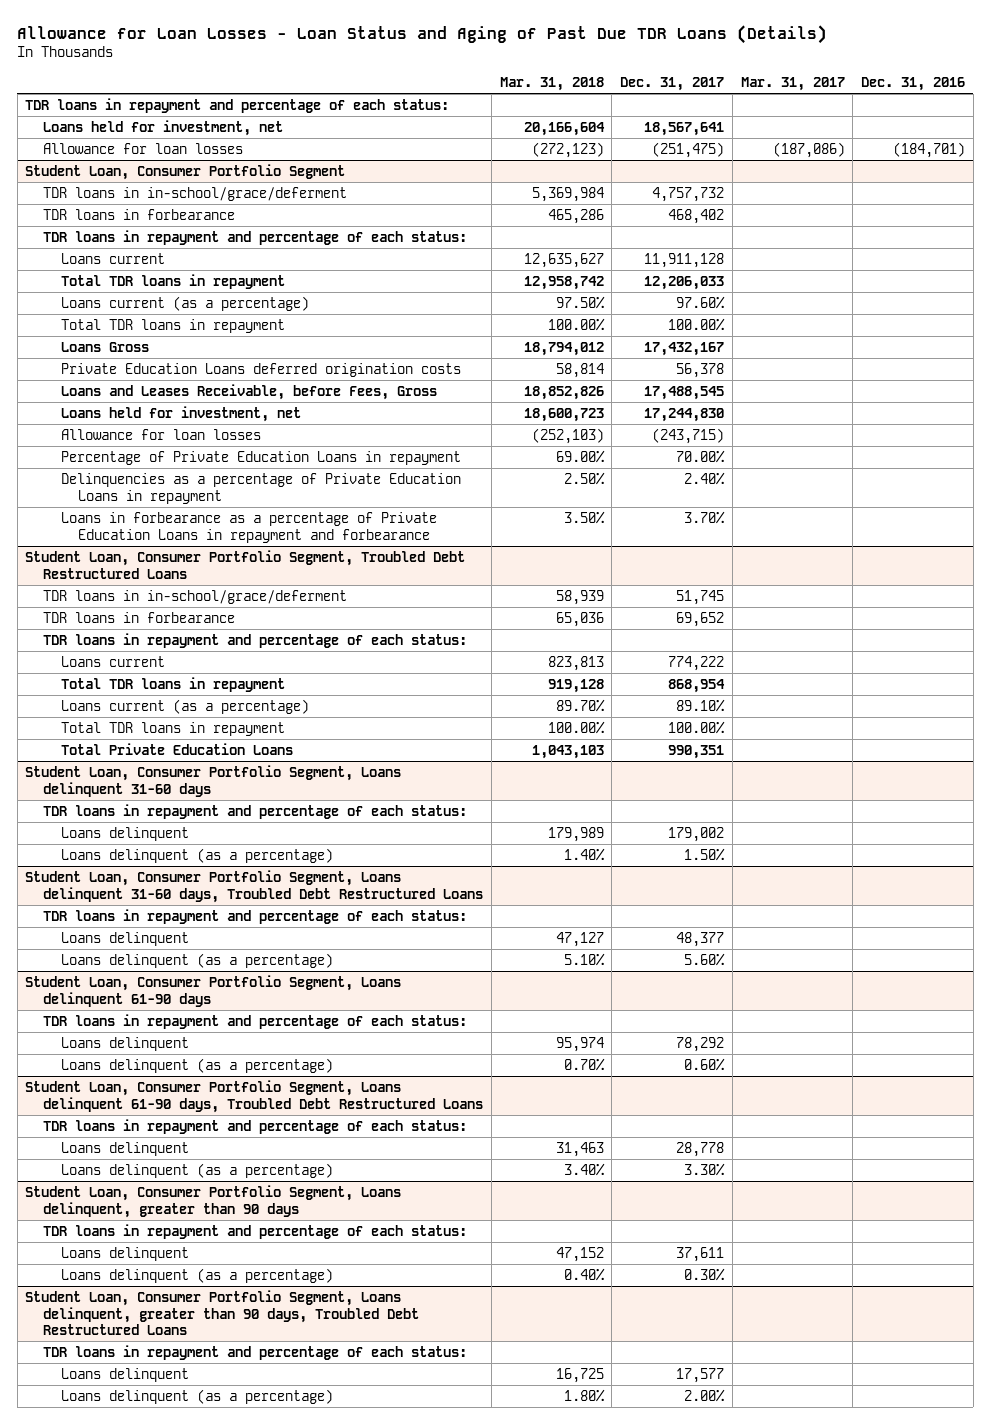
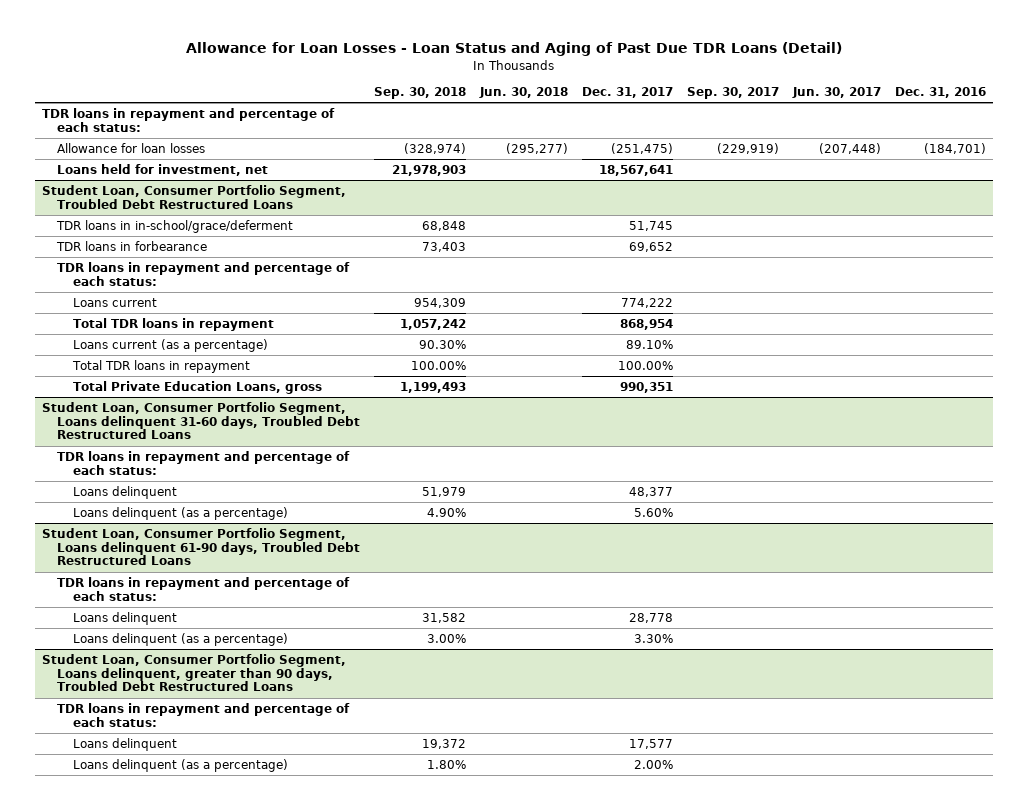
[17,24,828,44] Allowance for Loan Losses - Loan Status and Aging of Past Due TDR Loans (Details) -> [185,42,842,57] Allowance for Loan Losses - Loan Status and Aging of Past Due TDR Loans (Detail)
[499,77,604,92] Mar. 31, 2018 -> none
[740,77,845,92] Mar. 31, 2017 -> none
none -> [374,87,467,100] Sep. 30, 2018
none -> [479,87,569,99] Jun. 30, 2018
none -> [686,87,779,100] Sep. 30, 2017
none -> [791,87,881,99] Jun. 30, 2017
[25,163,346,180] Student Loan, Consumer Portfolio Segment -> none
[43,186,348,201] TDR loans in in-school/grace/deferment -> none
[43,208,236,220] TDR loans in forbearance -> none
[43,229,468,245] TDR loans in repayment and percentage of each status: -> none
[60,252,165,264] Loans current -> none
[60,273,285,289] Total TDR loans in repayment -> none
[60,295,309,311] Loans current (as a percentage) -> none
[60,318,285,333] Total TDR loans in repayment -> none
[60,341,149,352] Loans Gross -> none
[60,362,461,377] Private Education Loans deferred origination costs -> none
[60,383,437,400] Loans and Leases Receivable, before Fees, Gross -> none
[60,405,301,422] Loans held for investment, net -> none
[60,428,261,440] Allowance for loan losses -> none
[60,450,461,465] Percentage of Private Education Loans in repayment -> none
[60,472,461,504] Delinquencies as a percentage of Private Education Loans in repayment -> none
[60,511,437,543] Loans in forbearance as a percentage of Private Education Loans in repayment and forbearance -> none
[43,119,284,136] Loans held for investment, net -> [57,163,269,176] Loans held for investment, net
[25,764,402,797] Student Loan, Consumer Portfolio Segment, Loans delinquent 31-60 days -> none
[43,803,468,819] TDR loans in repayment and percentage of each status: -> none
[60,826,189,841] Loans delinquent -> none
[60,847,333,863] Loans delinquent (as a percentage) -> none
[60,742,293,755] Total Private Education Loans -> [72,380,322,394] Total Private Education Loans, gross
[25,974,402,1007] Student Loan, Consumer Portfolio Segment, Loans delinquent 61-90 days -> none
[43,1013,468,1029] TDR loans in repayment and percentage of each status: -> none
[60,1036,189,1051] Loans delinquent -> none
[60,1057,333,1073] Loans delinquent (as a percentage) -> none
[25,1184,402,1218] Student Loan, Consumer Portfolio Segment, Loans delinquent, greater than 90 days -> none
[43,1223,468,1239] TDR loans in repayment and percentage of each status: -> none
[60,1246,189,1261] Loans delinquent -> none
[60,1267,333,1283] Loans delinquent (as a percentage) -> none

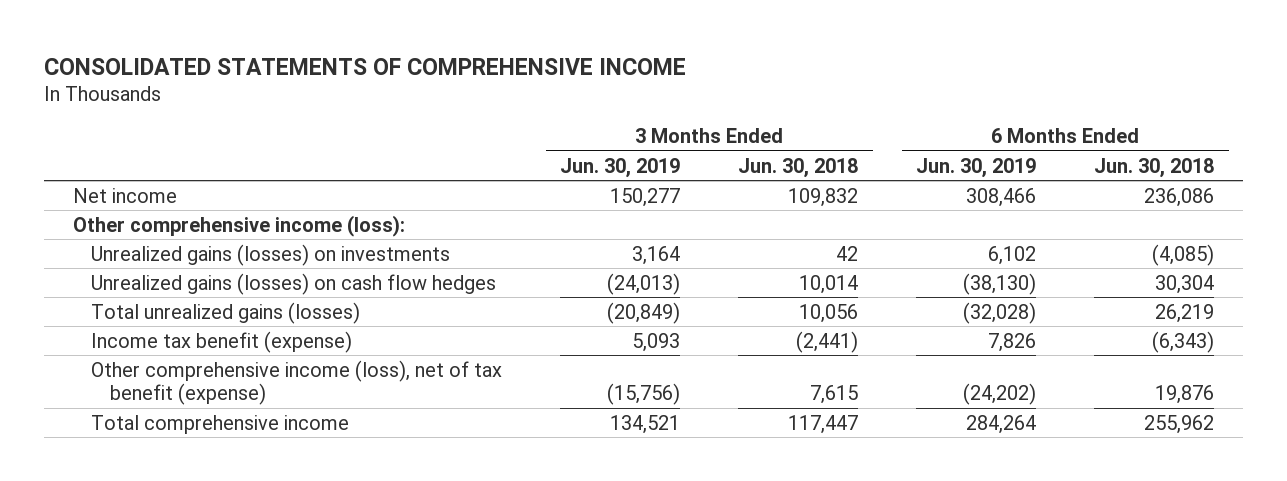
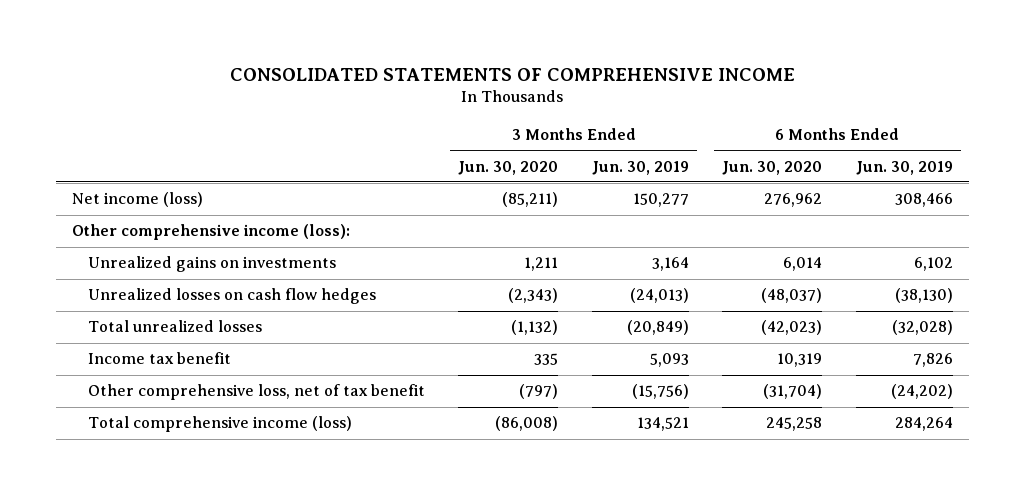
[738,157,859,178] Jun. 30, 2018 -> none
[1094,157,1215,178] Jun. 30, 2018 -> none
none -> [458,160,559,175] Jun. 30, 2020
none -> [722,160,823,175] Jun. 30, 2020
[72,187,177,203] Net income -> [72,192,204,208] Net income (loss)
[91,243,451,266] Unrealized gains (losses) on investments -> [88,256,337,273] Unrealized gains on investments
[91,272,497,295] Unrealized gains (losses) on cash flow hedges -> [88,288,377,305] Unrealized losses on cash flow hedges
[91,301,361,324] Total unrealized gains (losses) -> [88,320,263,333] Total unrealized losses
[91,330,353,353] Income tax benefit (expense) -> [88,352,232,365] Income tax benefit
[91,359,503,406] Other comprehensive income (loss), net of tax benefit (expense) -> [88,384,426,401] Other comprehensive loss, net of tax benefit
[91,414,350,434] Total comprehensive income -> [88,416,353,433] Total comprehensive income (loss)

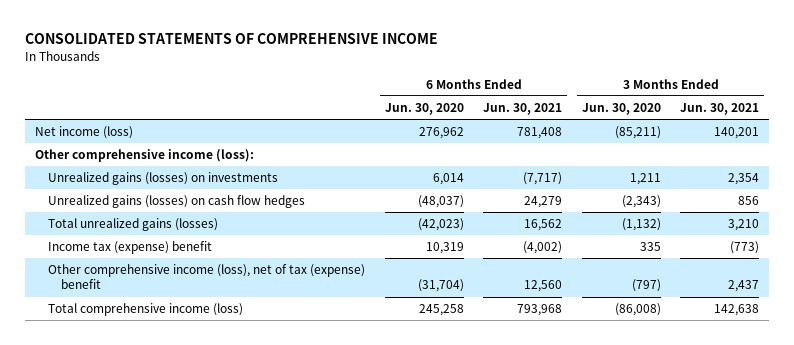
[591,160,689,175] Jun. 30, 2019 -> none
[855,160,953,175] Jun. 30, 2019 -> none
none -> [483,102,563,115] Jun. 30, 2021
none -> [680,102,760,115] Jun. 30, 2021
[88,256,337,273] Unrealized gains on investments -> [48,172,279,186] Unrealized gains (losses) on investments
[88,288,377,305] Unrealized losses on cash flow hedges -> [48,195,306,209] Unrealized gains (losses) on cash flow hedges
[88,320,263,333] Total unrealized losses -> [48,218,219,232] Total unrealized gains (losses)
[88,352,232,365] Income tax benefit -> [48,241,213,255] Income tax (expense) benefit
[88,384,426,401] Other comprehensive loss, net of tax benefit -> [48,264,366,290] Other comprehensive income (loss), net of tax (expense) benefit

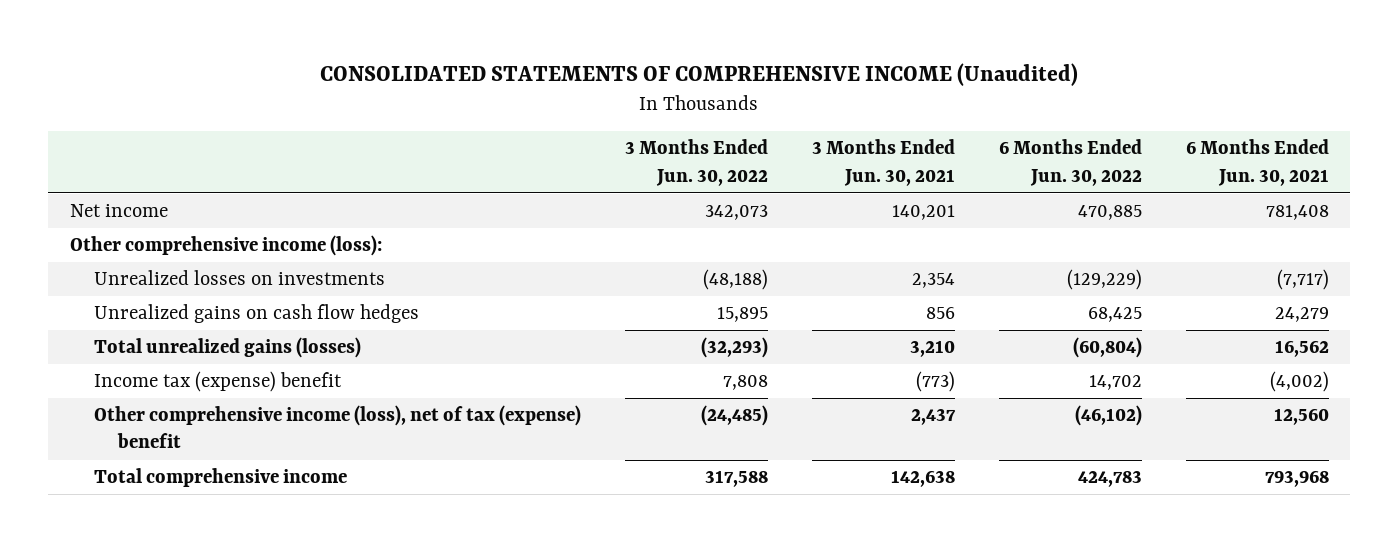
[25,33,439,45] CONSOLIDATED STATEMENTS OF COMPREHENSIVE INCOME -> [320,62,1079,86] CONSOLIDATED STATEMENTS OF COMPREHENSIVE INCOME (Unaudited)
[384,102,464,115] Jun. 30, 2020 -> none
[581,102,661,115] Jun. 30, 2020 -> none
none -> [624,139,768,186] 3 Months Ended Jun. 30, 2022
none -> [998,139,1142,186] 6 Months Ended Jun. 30, 2022
[35,126,134,140] Net income (loss) -> [69,204,168,218] Net income
[48,172,279,186] Unrealized gains (losses) on investments -> [93,270,385,286] Unrealized losses on investments
[48,195,306,209] Unrealized gains (losses) on cash flow hedges -> [93,304,419,324] Unrealized gains on cash flow hedges
[48,303,244,317] Total comprehensive income (loss) -> [93,468,347,488] Total comprehensive income

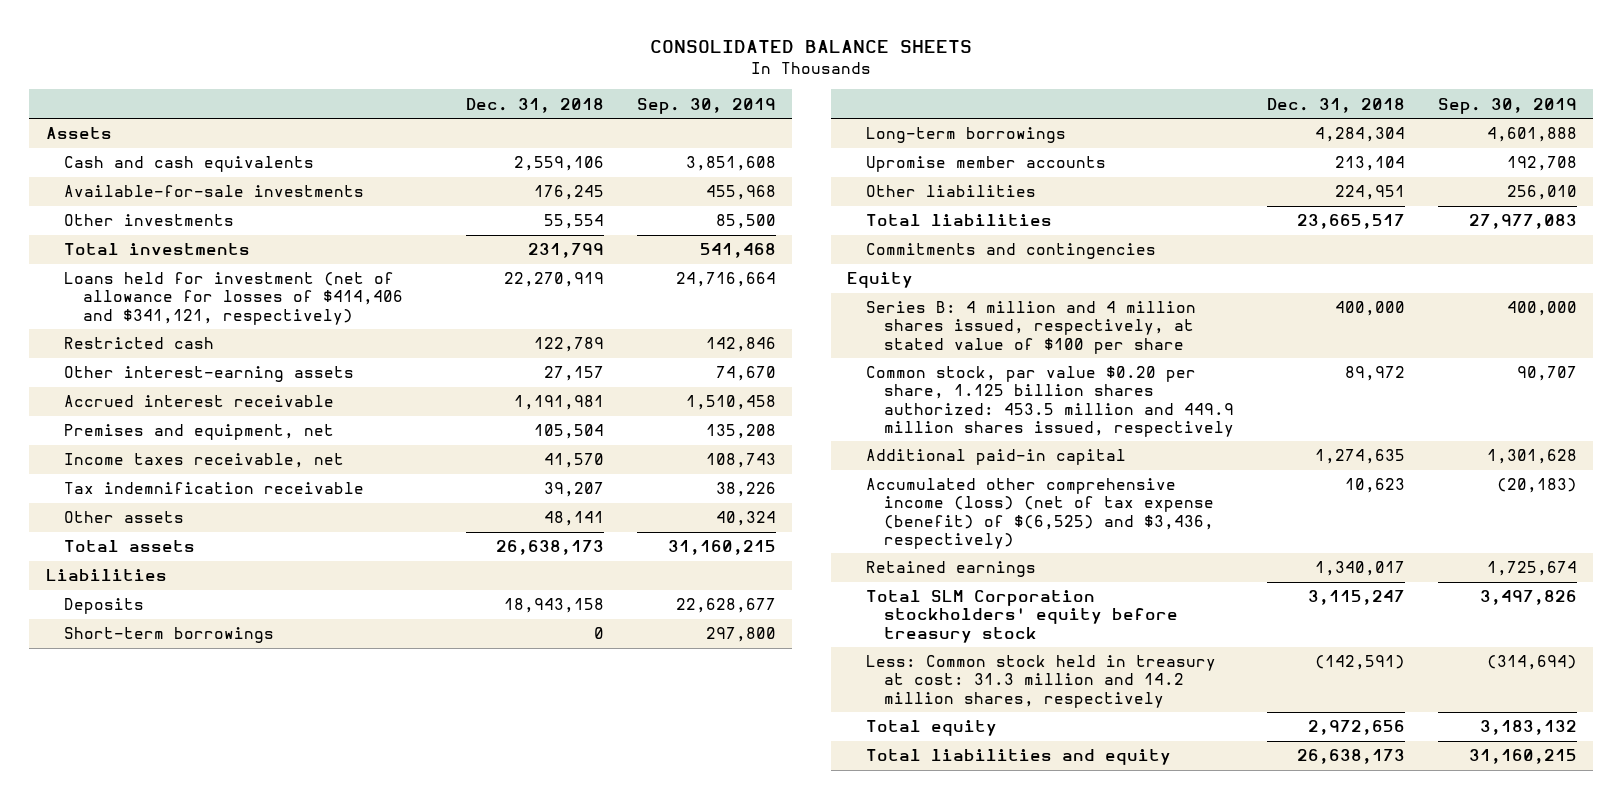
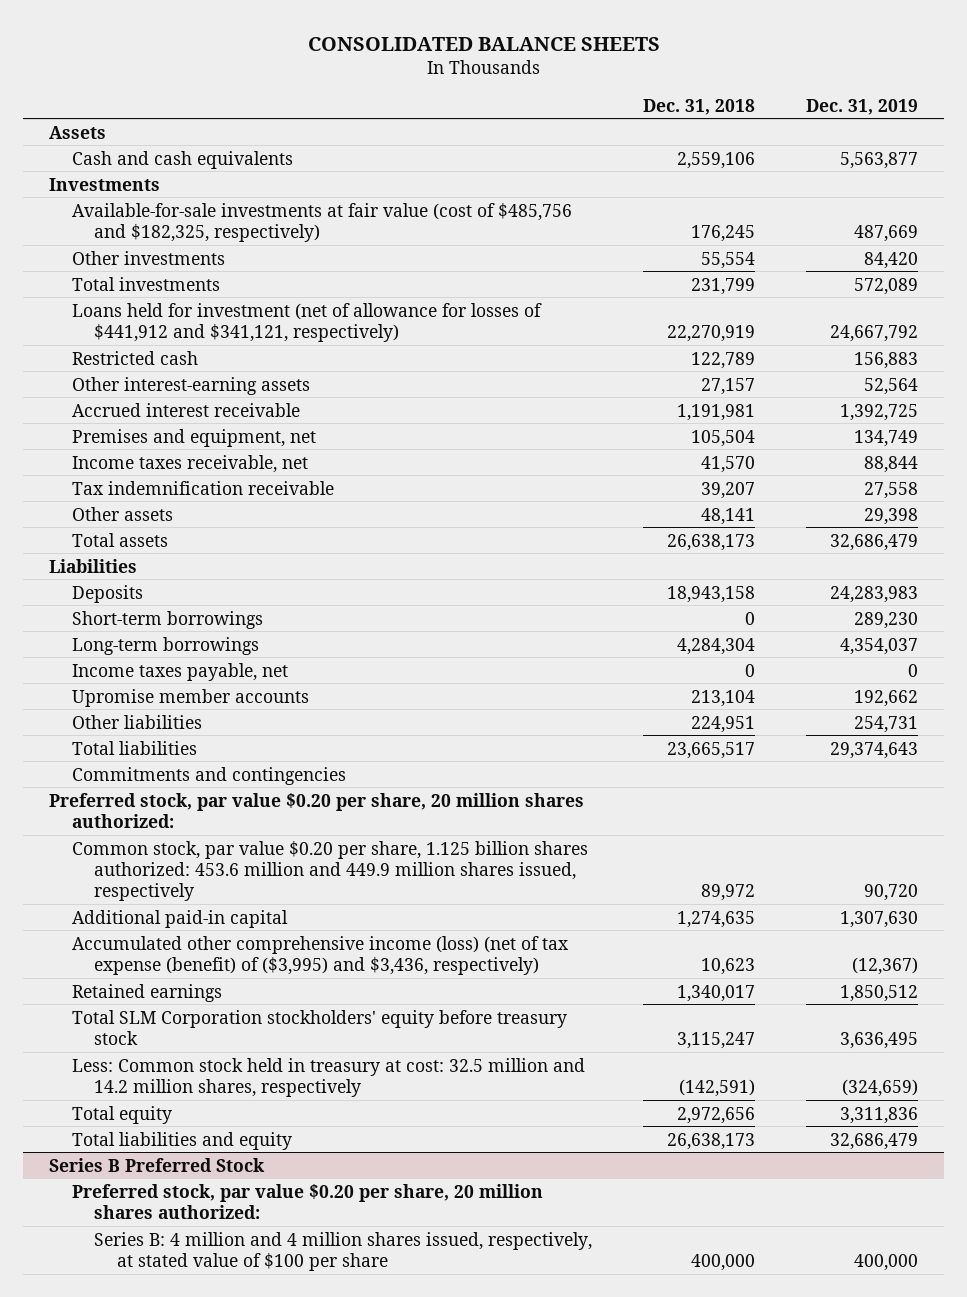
[636,97,776,114] Sep. 30, 2019 -> none
none -> [806,98,919,115] Dec. 31, 2019
none -> [48,177,160,191] Investments
[64,185,365,198] Available-for-sale investments -> [71,202,572,242] Available-for-sale investments at fair value (cost of $485,756 and $182,325, respectively)
[64,272,403,325] Loans held for investment (net of allowance for losses of $414,406 and $341,121, respectively) -> [71,302,542,342] Loans held for investment (net of allowance for losses of $441,912 and $341,121, respectively)
none -> [71,662,288,681] Income taxes payable, net
[847,272,914,289] Equity -> none
[865,301,1196,354] Series B: 4 million and 4 million shares issued, respectively, at stated value of $100 per share -> none
none -> [48,792,584,828] Preferred stock, par value $0.20 per share, 20 million shares authorized:
[865,366,1234,437] Common stock, par value $0.20 per share, 1.125 billion shares authorized: 453.5 million and 449.9 million shares issued, respectively -> [71,840,588,901] Common stock, par value $0.20 per share, 1.125 billion shares authorized: 453.6 million and 449.9 million shares issued, respectively
[865,478,1214,549] Accumulated other comprehensive income (loss) (net of tax expense (benefit) of $(6,525) and $3,436, respectively) -> [71,935,569,975] Accumulated other comprehensive income (loss) (net of tax expense (benefit) of ($3,995) and $3,436, respectively)
[865,655,1216,708] Less: Common stock held in treasury at cost: 31.3 million and 14.2 million shares, respectively -> [71,1057,585,1097] Less: Common stock held in treasury at cost: 32.5 million and 14.2 million shares, respectively
none -> [48,1157,265,1172] Series B Preferred Stock
none -> [71,1183,543,1219] Preferred stock, par value $0.20 per share, 20 million shares authorized:
none -> [94,1231,593,1271] Series B: 4 million and 4 million shares issued, respectively, at stated value of $100 per share

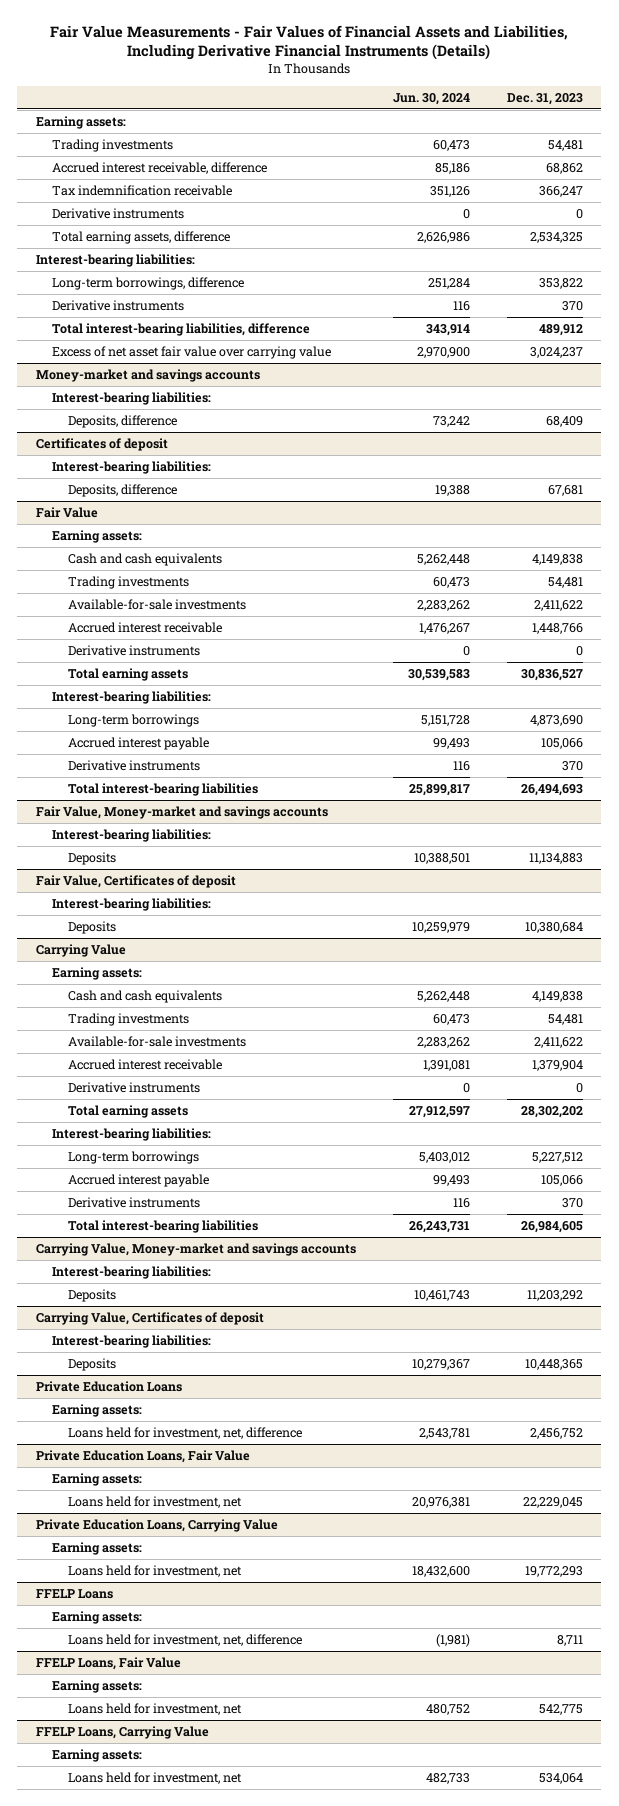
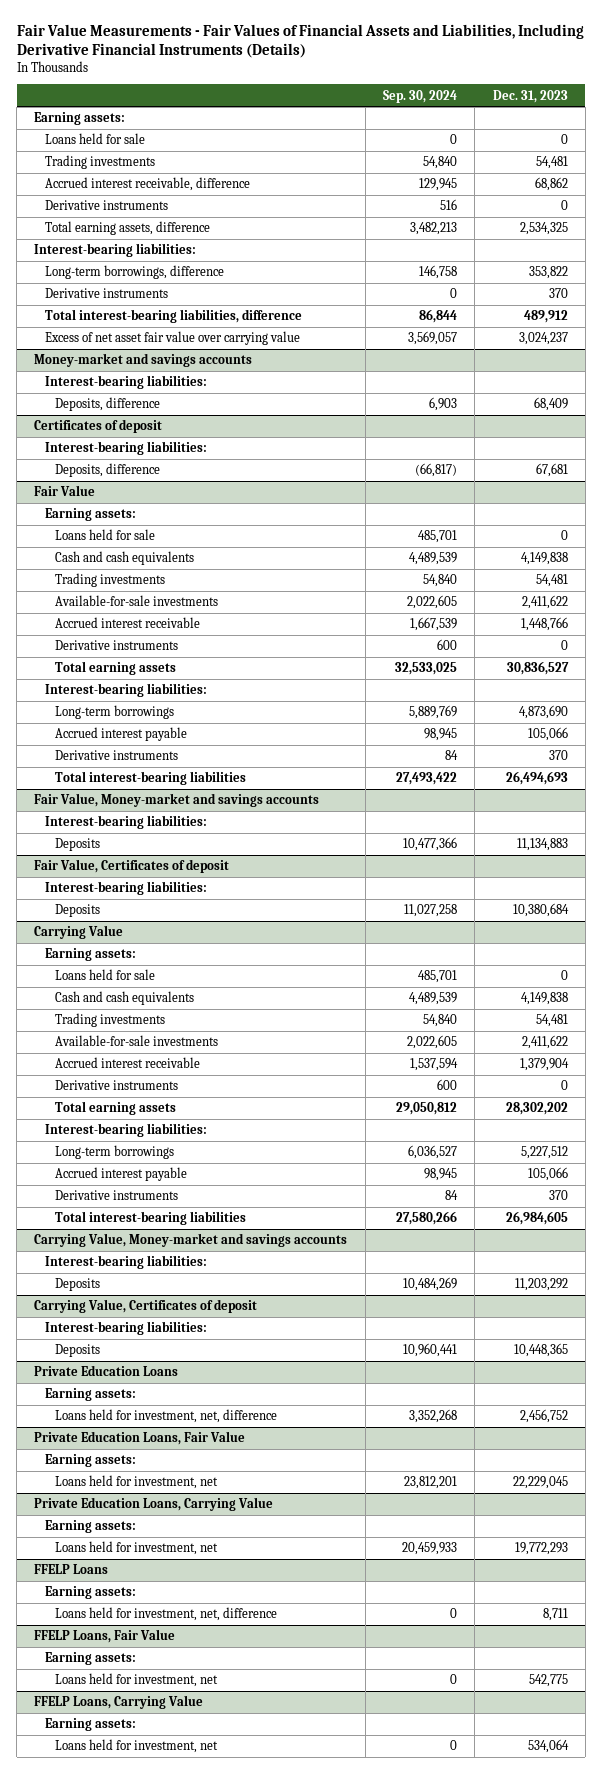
[392,92,470,105] Jun. 30, 2024 -> none
none -> [382,89,457,103] Sep. 30, 2024
none -> [44,133,145,145] Loans held for sale
[51,184,232,196] Tax indemnification receivable -> none
none -> [55,529,156,541] Loans held for sale
none -> [55,969,156,981] Loans held for sale

